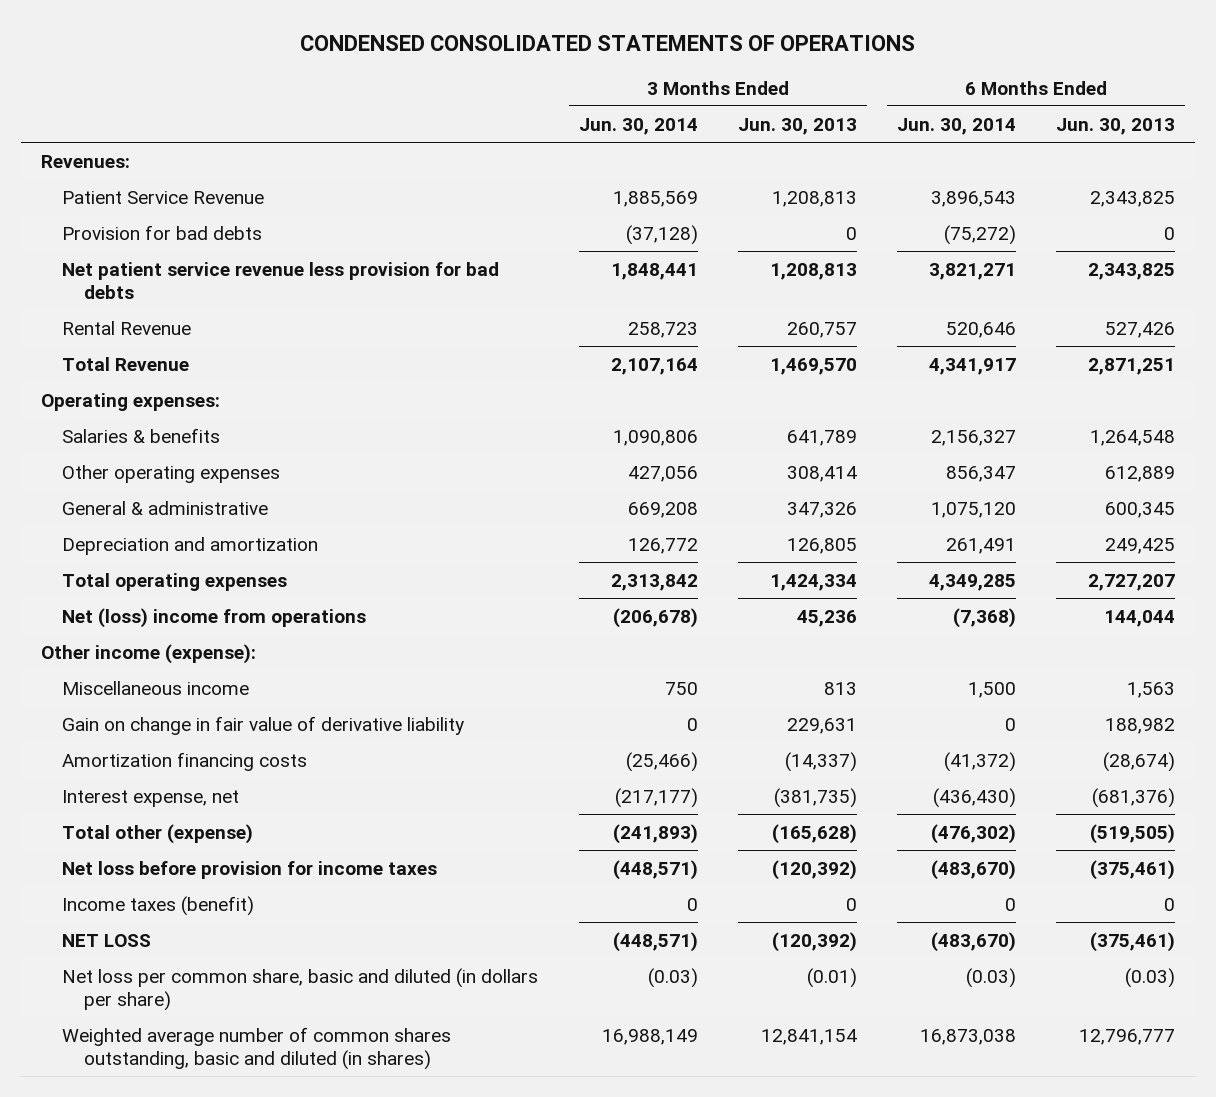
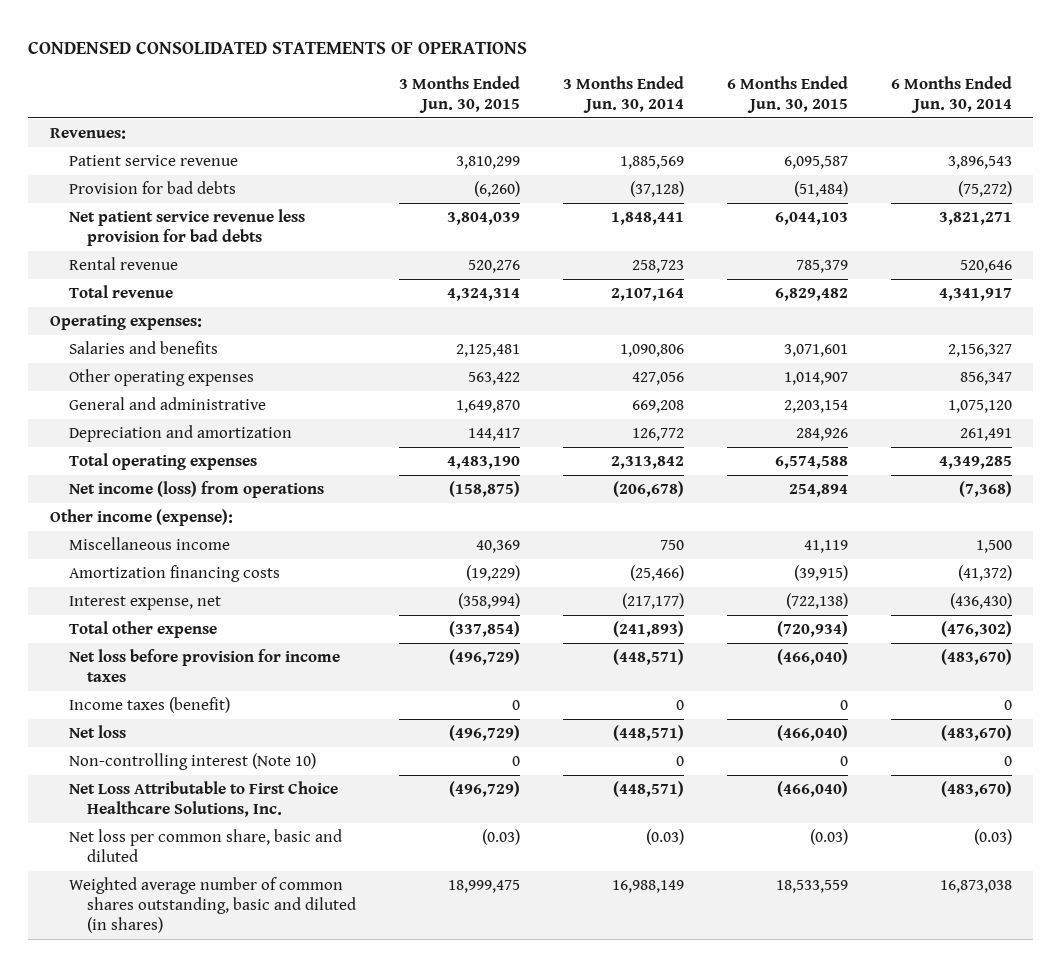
[737,117,857,135] Jun. 30, 2013 -> none
[1056,117,1176,135] Jun. 30, 2013 -> none
none -> [399,76,521,113] 3 Months Ended Jun. 30, 2015
none -> [726,76,848,113] 6 Months Ended Jun. 30, 2015
[62,190,265,204] Patient Service Revenue -> [68,155,238,167] Patient service revenue
[62,320,192,335] Rental Revenue -> [68,257,178,271] Rental revenue
[62,356,190,371] Total Revenue -> [68,285,173,299] Total revenue
[62,427,221,443] Salaries & benefits -> [68,341,218,355] Salaries and benefits
[62,500,269,515] General & administrative -> [68,397,266,411] General and administrative
[62,607,367,628] Net (loss) income from operations -> [68,481,324,499] Net income (loss) from operations
[62,715,465,735] Gain on change in fair value of derivative liability -> none
[62,823,254,844] Total other (expense) -> [68,621,217,639] Total other expense
none -> [68,725,126,739] Net loss
none -> [68,753,316,771] Non-controlling interest (Note 10)
[62,933,152,947] NET LOSS -> [68,781,338,817] Net Loss Attributable to First Choice Healthcare Solutions, Inc.
[62,967,539,1012] Net loss per common share, basic and diluted (in dollars per share) -> [68,829,342,862] Net loss per common share, basic and diluted

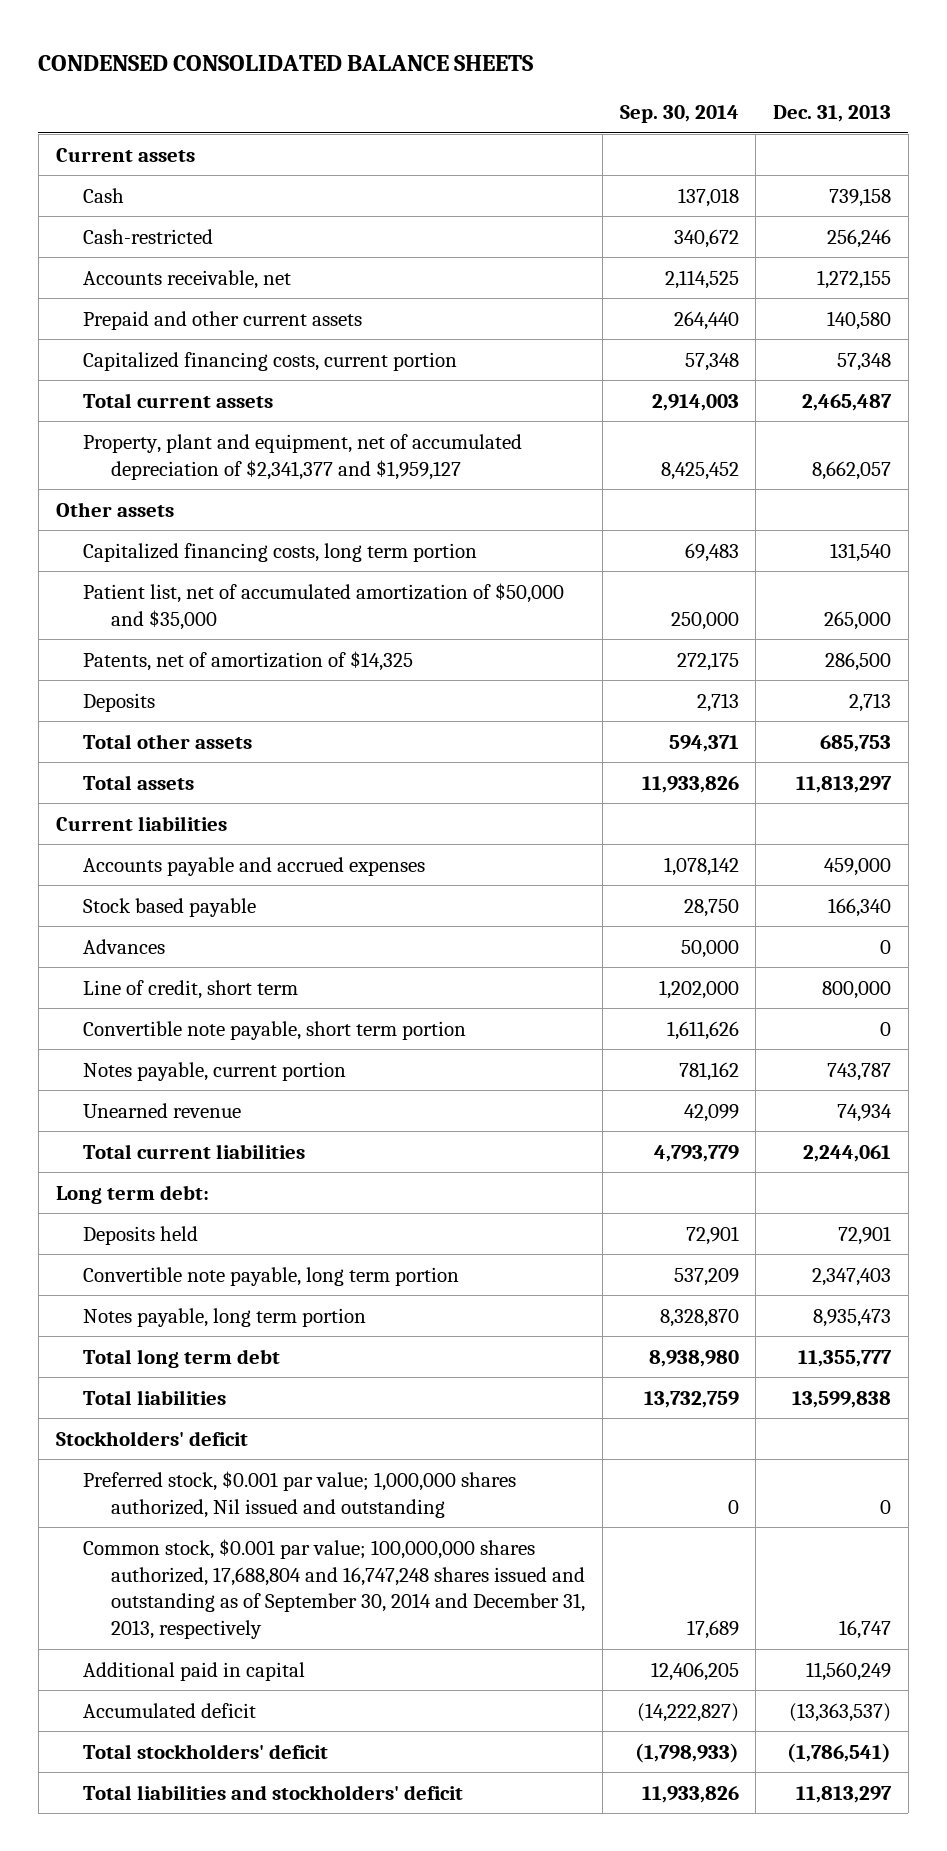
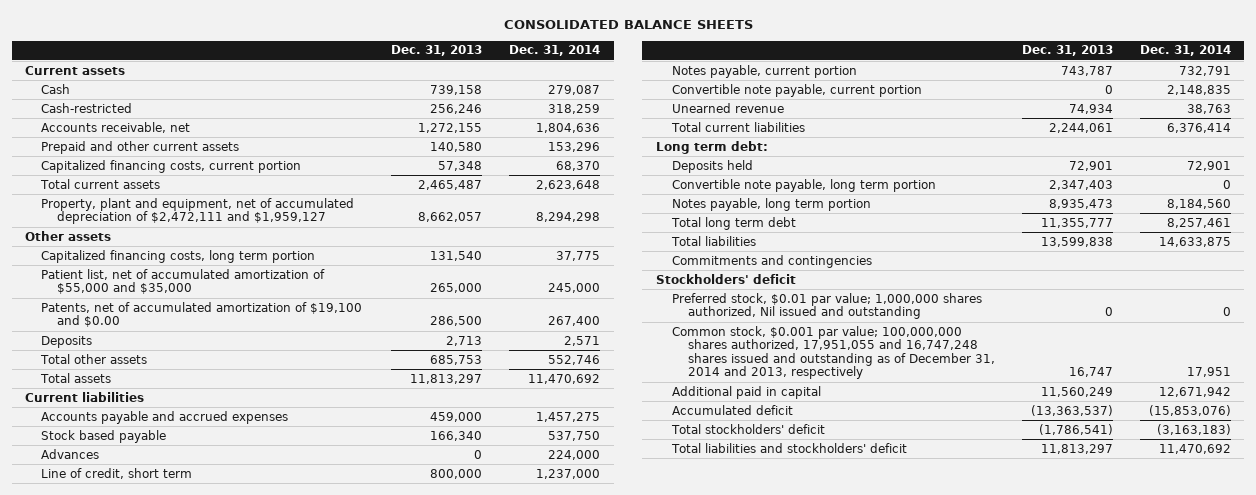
[38,54,534,71] CONDENSED CONSOLIDATED BALANCE SHEETS -> [503,20,753,30] CONSOLIDATED BALANCE SHEETS
[619,105,739,124] Sep. 30, 2014 -> none
none -> [509,45,601,57] Dec. 31, 2014
[83,433,523,480] Property, plant and equipment, net of accumulated depreciation of $2,341,377 and $1,959,127 -> [41,197,355,225] Property, plant and equipment, net of accumulated depreciation of $2,472,111 and $1,959,127
[83,582,565,630] Patient list, net of accumulated amortization of $50,000 and $35,000 -> [41,268,326,295] Patient list, net of accumulated amortization of $55,000 and $35,000
[83,650,414,671] Patents, net of amortization of $14,325 -> [41,301,363,328] Patents, net of accumulated amortization of $19,100 and $0.00
[83,1020,467,1040] Convertible note payable, short term portion -> none
none -> [671,83,922,97] Convertible note payable, current portion
none -> [671,254,872,268] Commitments and contingencies
[83,1470,517,1518] Preferred stock, $0.001 par value; 1,000,000 shares authorized, Nil issued and outstanding -> [671,292,982,320] Preferred stock, $0.01 par value; 1,000,000 shares authorized, Nil issued and outstanding
[83,1538,586,1639] Common stock, $0.001 par value; 100,000,000 shares authorized, 17,688,804 and 16,747,248 shares issued and outstanding as of September 30, 2014 and December 31, 2013, respectively -> [671,325,995,380] Common stock, $0.001 par value; 100,000,000 shares authorized, 17,951,055 and 16,747,248 shares issued and outstanding as of December 31, 2014 and 2013, respectively

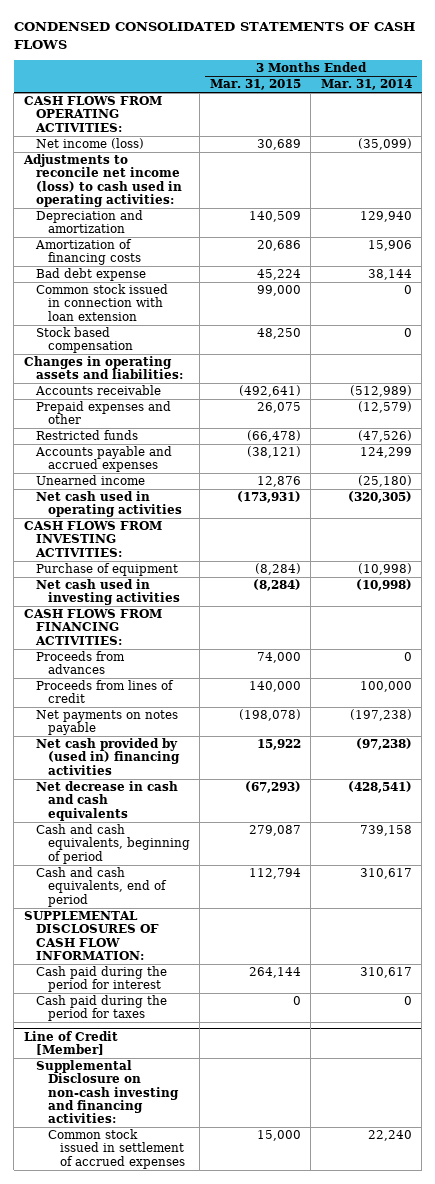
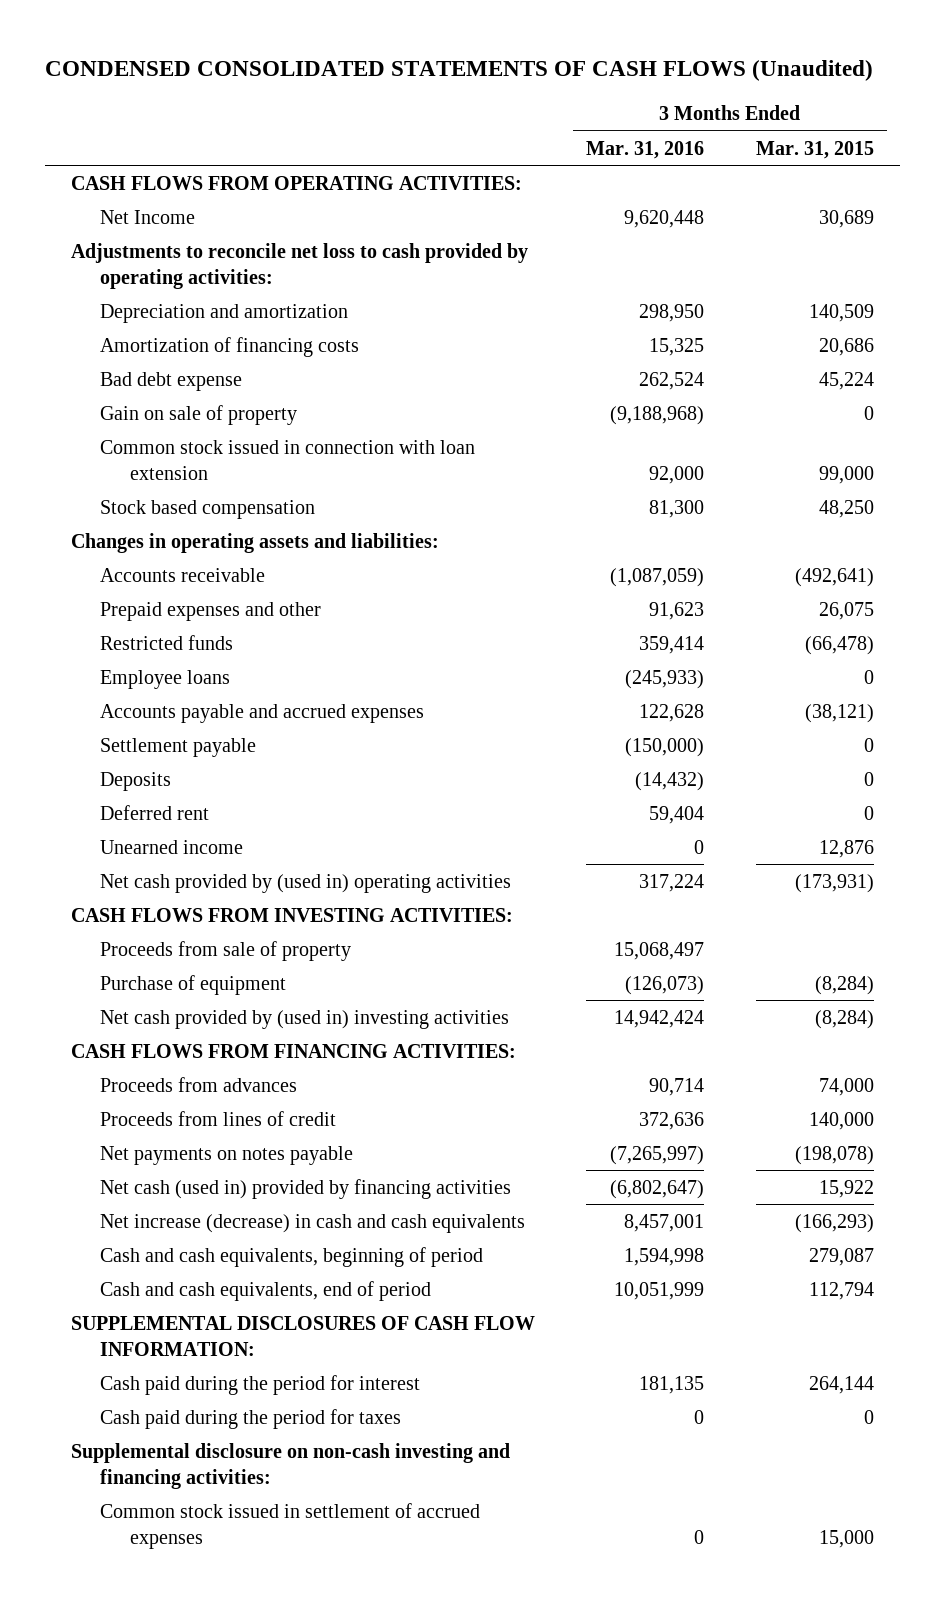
[13,22,415,49] CONDENSED CONSOLIDATED STATEMENTS OF CASH FLOWS -> [45,60,874,82] CONDENSED CONSOLIDATED STATEMENTS OF CASH FLOWS (Unaudited)
[320,79,412,91] Mar. 31, 2014 -> none
none -> [586,140,705,159] Mar. 31, 2016
[35,138,144,150] Net income (loss) -> [100,209,196,224] Net Income
[22,154,182,207] Adjustments to reconcile net income (loss) to cash used in operating activities: -> [70,242,528,289] Adjustments to reconcile net loss to cash provided by operating activities:
none -> [100,404,298,425] Gain on sale of property
none -> [100,669,231,689] Employee loans
none -> [100,737,257,757] Settlement payable
none -> [100,771,172,791] Deposits
none -> [100,804,210,820] Deferred rent
[35,491,182,518] Net cash used in operating activities -> [100,873,512,893] Net cash provided by (used in) operating activities
none -> [100,940,352,961] Proceeds from sale of property
[35,579,180,606] Net cash used in investing activities -> [100,1009,510,1029] Net cash provided by (used in) investing activities
[35,738,180,775] Net cash provided by (used in) financing activities -> [100,1178,512,1199] Net cash (used in) provided by financing activities
[35,781,178,821] Net decrease in cash and cash equivalents -> [100,1213,526,1233] Net increase (decrease) in cash and cash equivalents
[244,781,301,794] (67,293) -> [794,1213,874,1233] (166,293)
[23,1030,118,1056] Line of Credit [Member] -> none
[35,1060,179,1124] Supplemental Disclosure on non-cash investing and financing activities: -> [70,1442,510,1489] Supplemental disclosure on non-cash investing and financing activities:

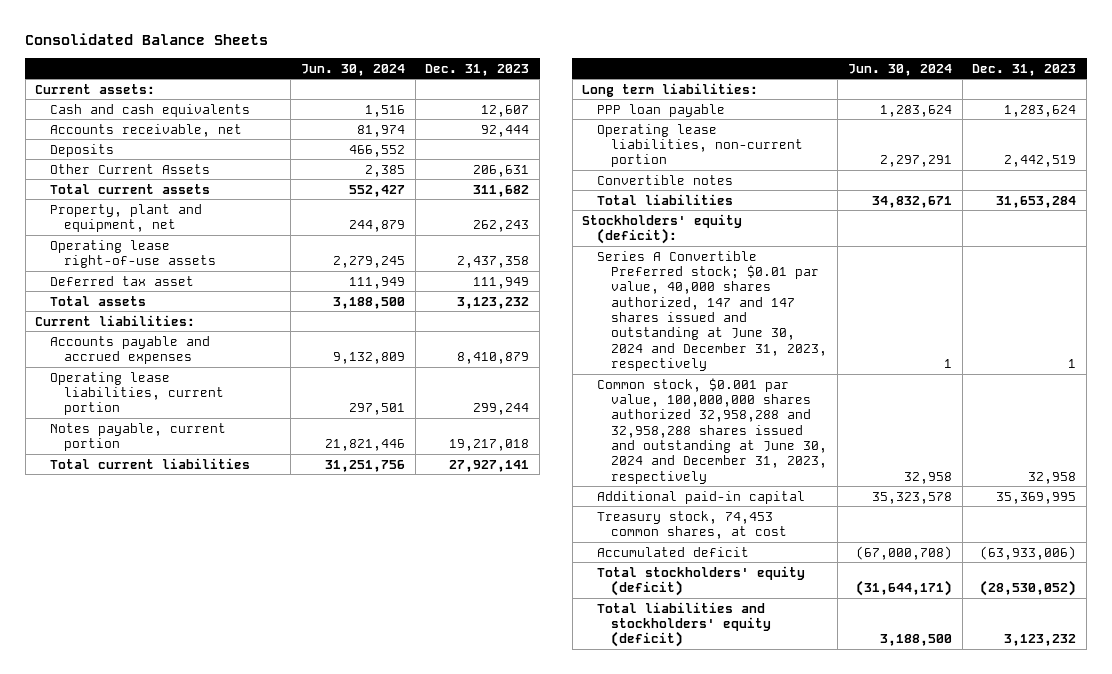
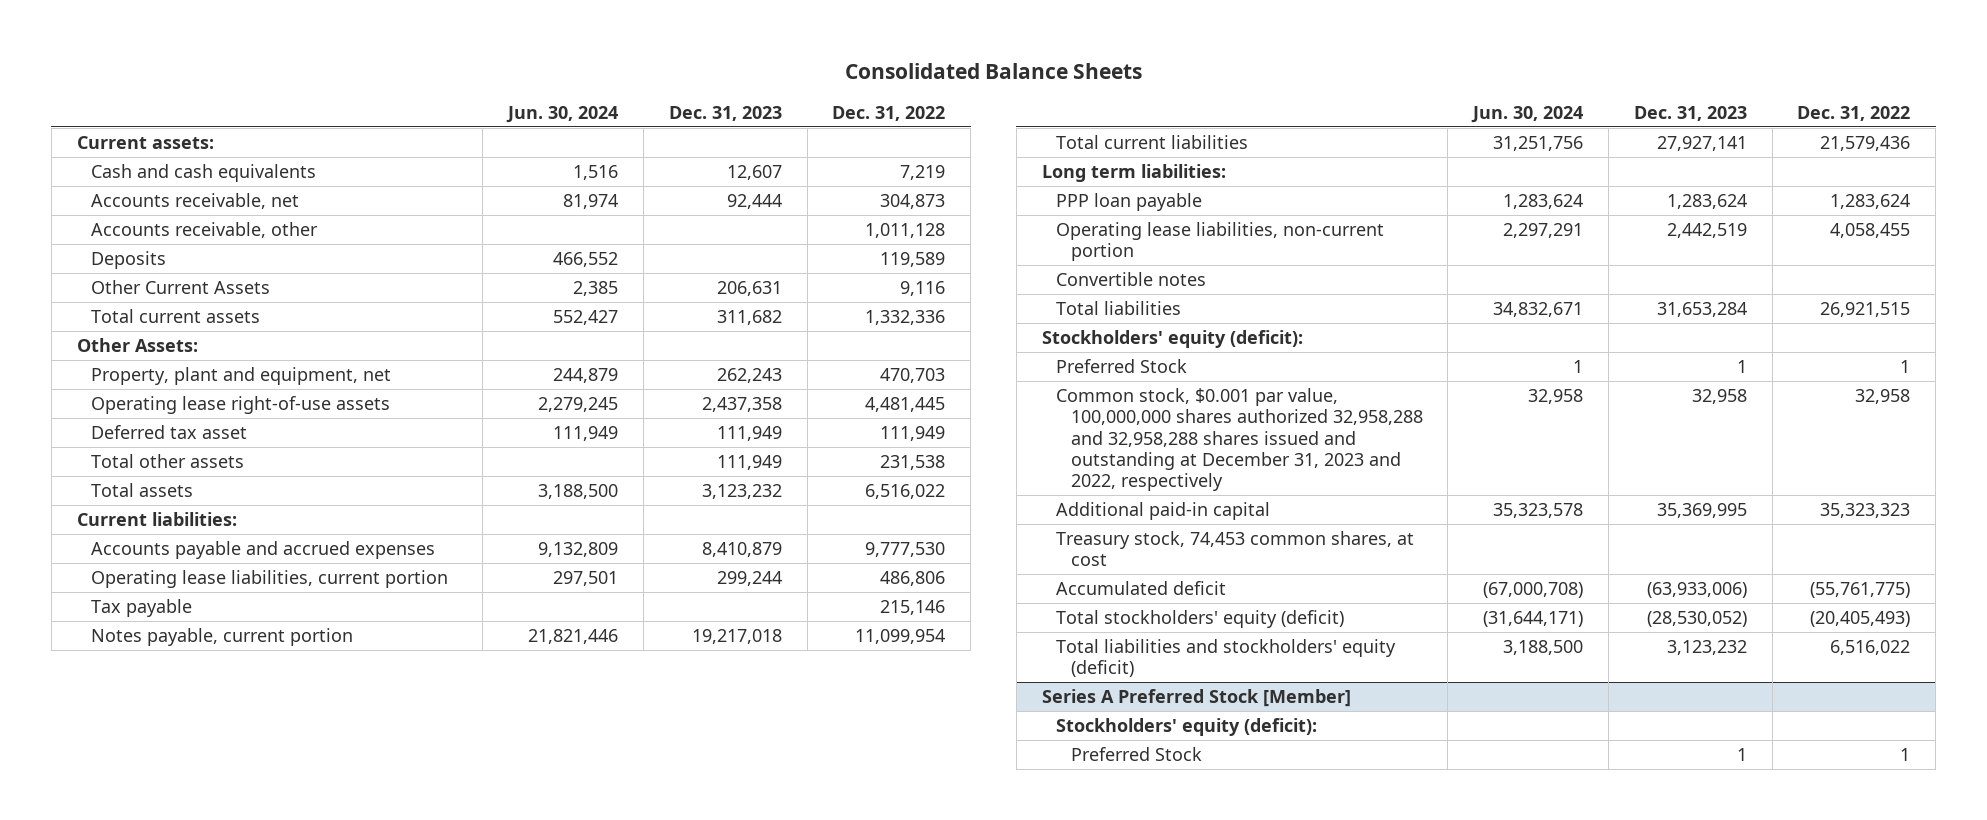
none -> [832,105,946,121] Dec. 31, 2022
none -> [91,222,319,239] Accounts receivable, other
none -> [76,338,198,353] Other Assets:
none -> [91,454,245,469] Total other assets
none -> [91,599,193,618] Tax payable
[596,250,828,372] Series A Convertible Preferred stock; $0.01 par value, 40,000 shares authorized, 147 and 147 shares issued and outstanding at June 30, 2024 and December 31, 2023, respectively -> [1056,359,1188,374] Preferred Stock
[596,377,828,484] Common stock, $0.001 par value, 100,000,000 shares authorized 32,958,288 and 32,958,288 shares issued and outstanding at June 30, 2024 and December 31, 2023, respectively -> [1056,388,1423,492] Common stock, $0.001 par value, 100,000,000 shares authorized 32,958,288 and 32,958,288 shares issued and outstanding at December 31, 2023 and 2022, respectively
none -> [1041,689,1351,708] Series A Preferred Stock [Member]
none -> [1056,718,1318,737] Stockholders' equity (deficit):
none -> [1070,747,1202,762] Preferred Stock

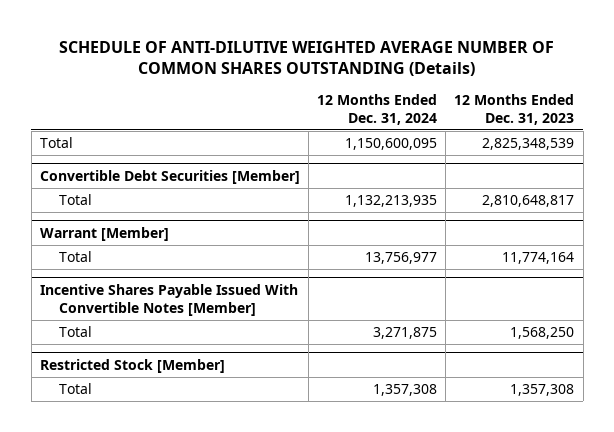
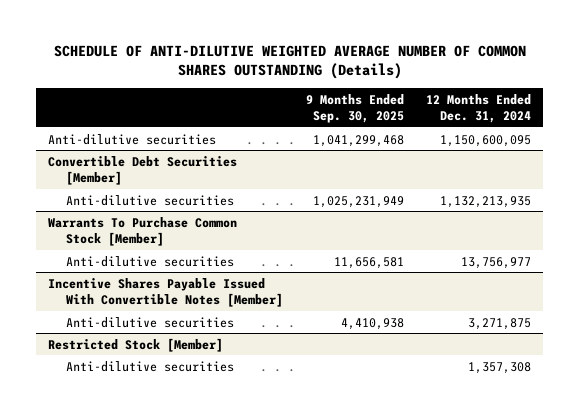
[454,93,575,125] 12 Months Ended Dec. 31, 2023 -> none
none -> [305,93,404,123] 9 Months Ended Sep. 30, 2025
[39,136,73,148] Total -> [47,133,216,145] Anti-dilutive securities
[39,226,169,241] Warrant [Member] -> none
[59,193,93,205] Total -> [66,194,235,206] Anti-dilutive securities
none -> [47,216,237,246] Warrants To Purchase Common Stock [Member]
[59,250,93,262] Total -> [66,255,235,267] Anti-dilutive securities
[59,325,93,337] Total -> [66,316,235,328] Anti-dilutive securities
[59,382,93,394] Total -> [66,360,235,372] Anti-dilutive securities

